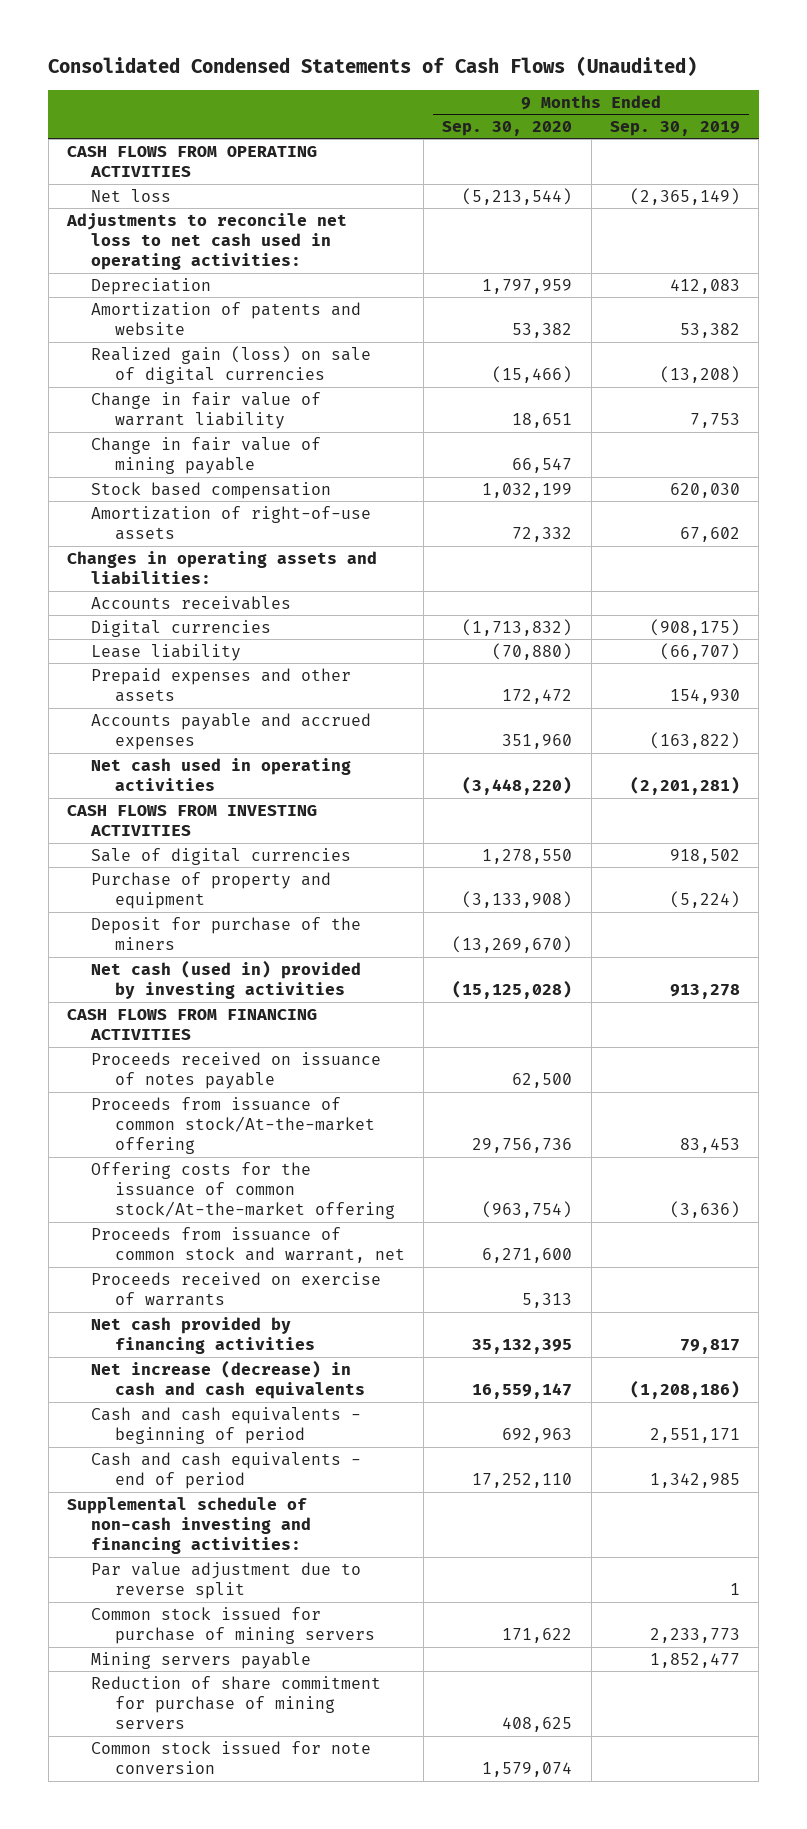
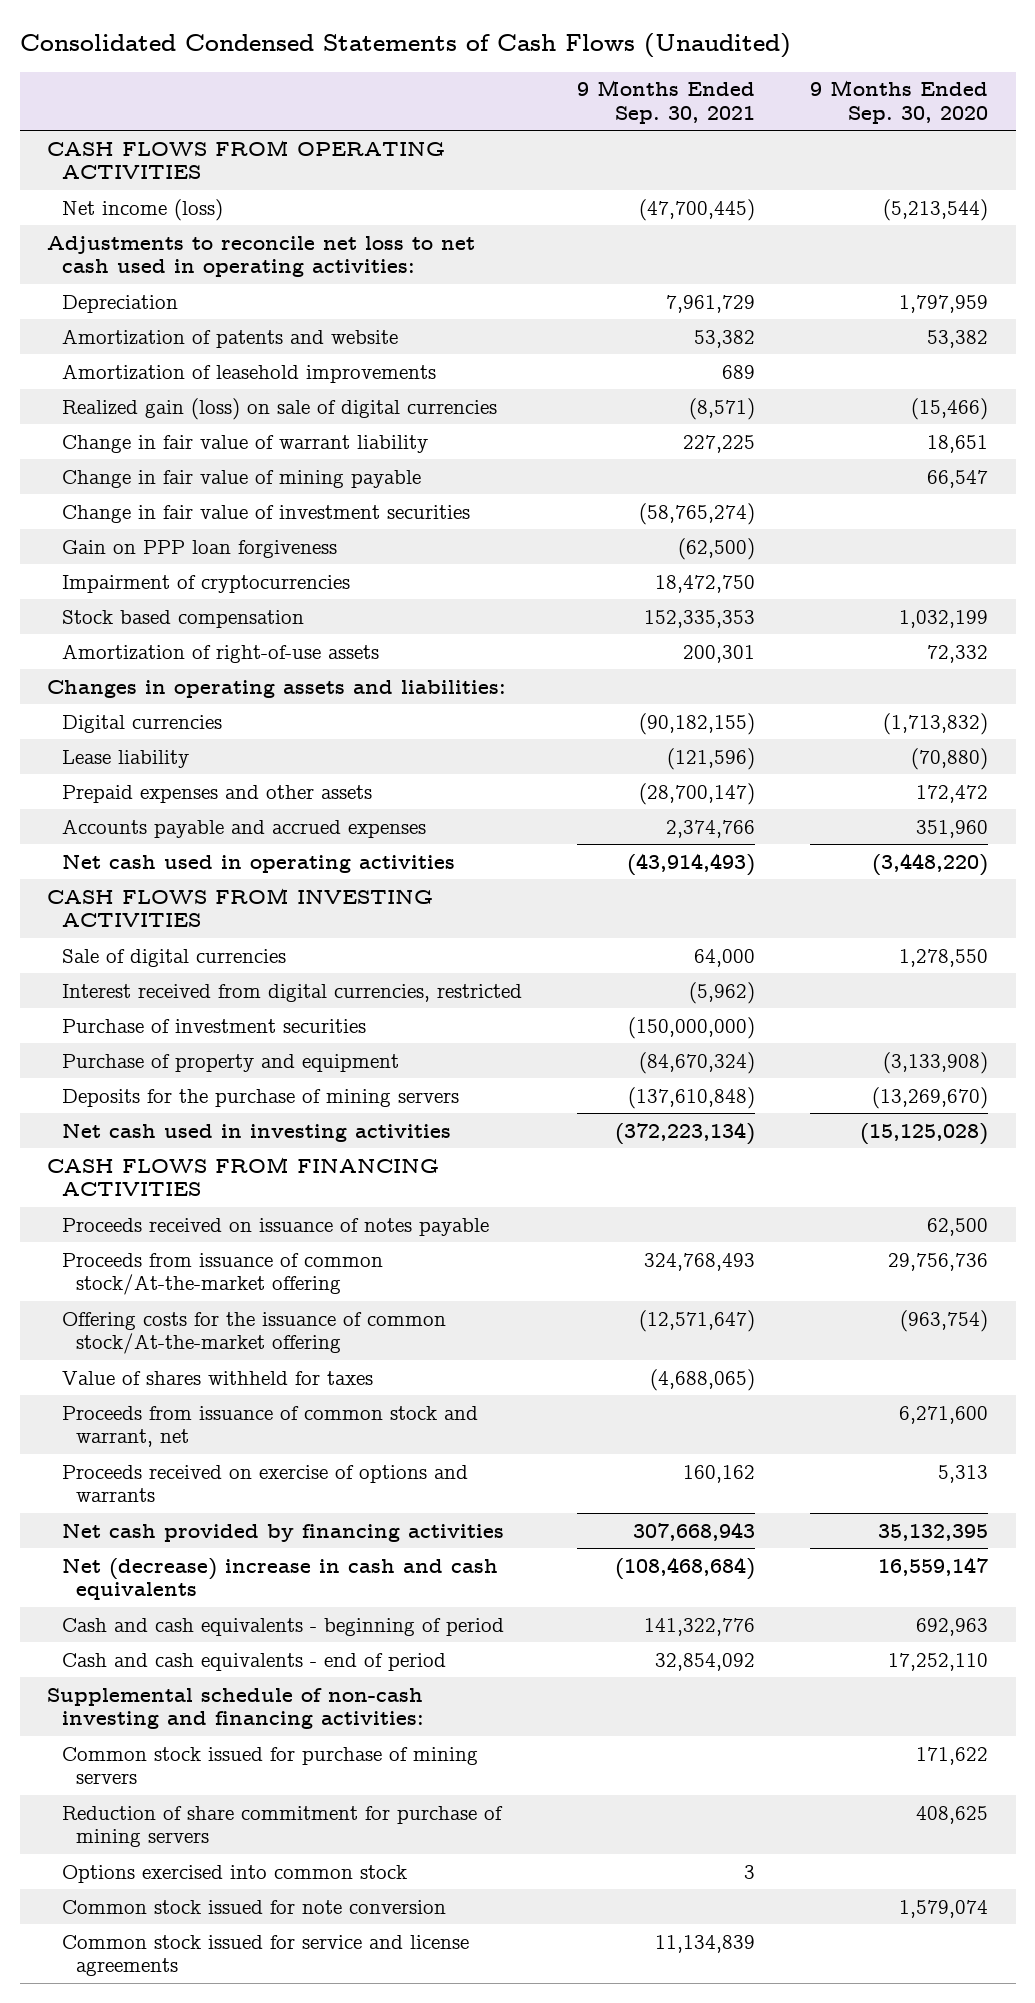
[609,120,740,136] Sep. 30, 2019 -> none
none -> [576,80,755,124] 9 Months Ended Sep. 30, 2021
[90,188,171,202] Net loss -> [61,198,223,221] Net income (loss)
none -> [61,363,436,383] Amortization of leasehold improvements
none -> [61,504,470,523] Change in fair value of investment securities
none -> [61,539,337,558] Gain on PPP loan forgiveness
none -> [61,574,350,593] Impairment of cryptocurrencies
[90,595,291,610] Accounts receivables -> none
none -> [61,983,522,1002] Interest received from digital currencies, restricted
none -> [61,1018,366,1033] Purchase of investment securities
[90,916,361,951] Deposit for purchase of the miners -> [61,1088,459,1107] Deposits for the purchase of mining servers
[90,959,361,1000] Net cash (used in) provided by investing activities -> [61,1122,451,1142] Net cash used in investing activities
none -> [61,1370,373,1385] Value of shares withheld for taxes
[90,1271,381,1307] Proceeds received on exercise of warrants -> [61,1464,468,1503] Proceeds received on exercise of options and warrants
[90,1359,365,1400] Net increase (decrease) in cash and cash equivalents -> [61,1557,498,1601] Net (decrease) increase in cash and cash equivalents
[90,1561,361,1600] Par value adjustment due to reverse split -> none
[90,1651,311,1669] Mining servers payable -> none
none -> [61,1864,407,1883] Options exercised into common stock
none -> [61,1934,469,1977] Common stock issued for service and license agreements

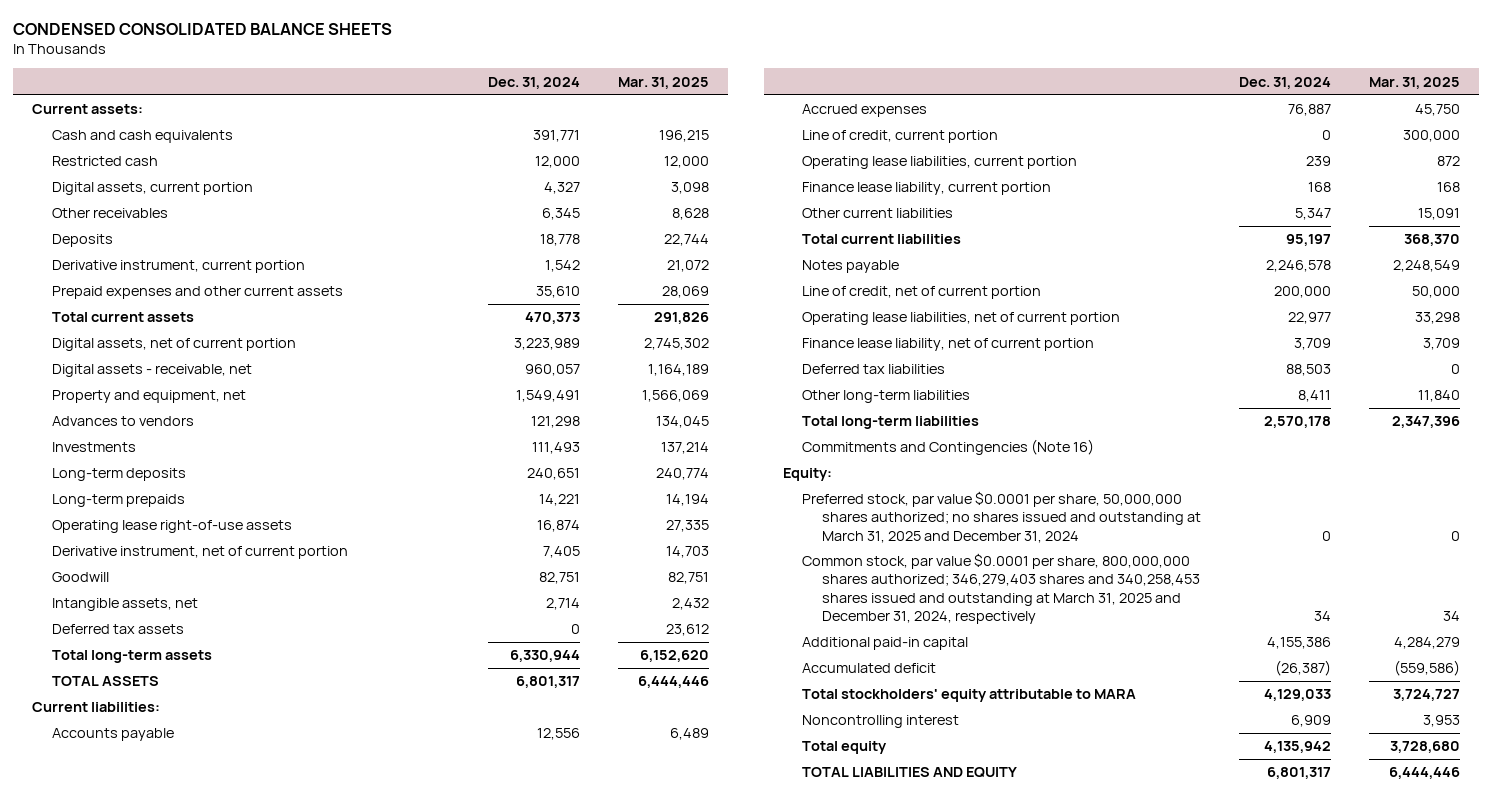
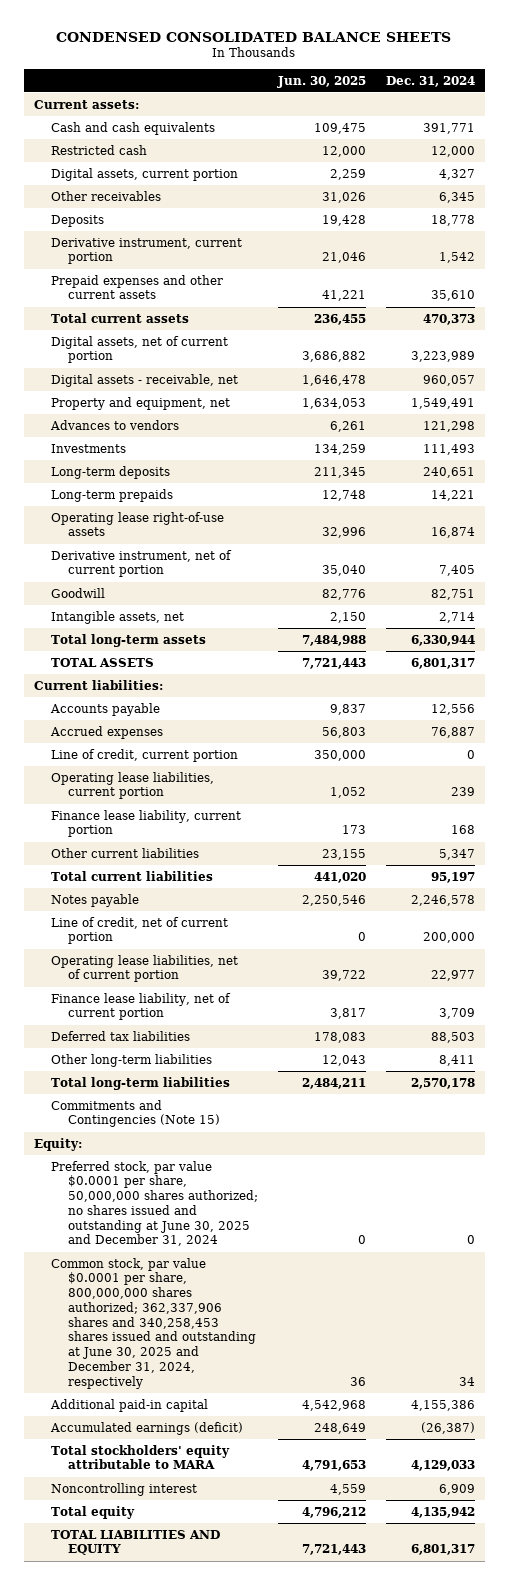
[618,76,710,89] Mar. 31, 2025 -> none
none -> [276,75,366,88] Jun. 30, 2025
[51,624,184,635] Deferred tax assets -> none
[802,439,1095,456] Commitments and Contingencies (Note 16) -> [50,1099,220,1128] Commitments and Contingencies (Note 15)
[802,491,1202,543] Preferred stock, par value $0.0001 per share, 50,000,000 shares authorized; no shares issued and outstanding at March 31, 2025 and December 31, 2024 -> [50,1160,258,1247] Preferred stock, par value $0.0001 per share, 50,000,000 shares authorized; no shares issued and outstanding at June 30, 2025 and December 31, 2024
[802,553,1201,624] Common stock, par value $0.0001 per share, 800,000,000 shares authorized; 346,279,403 shares and 340,258,453 shares issued and outstanding at March 31, 2025 and December 31, 2024, respectively -> [50,1257,256,1389] Common stock, par value $0.0001 per share, 800,000,000 shares authorized; 362,337,906 shares and 340,258,453 shares issued and outstanding at June 30, 2025 and December 31, 2024, respectively
[802,663,937,674] Accumulated deficit -> [49,1421,243,1435] Accumulated earnings (deficit)

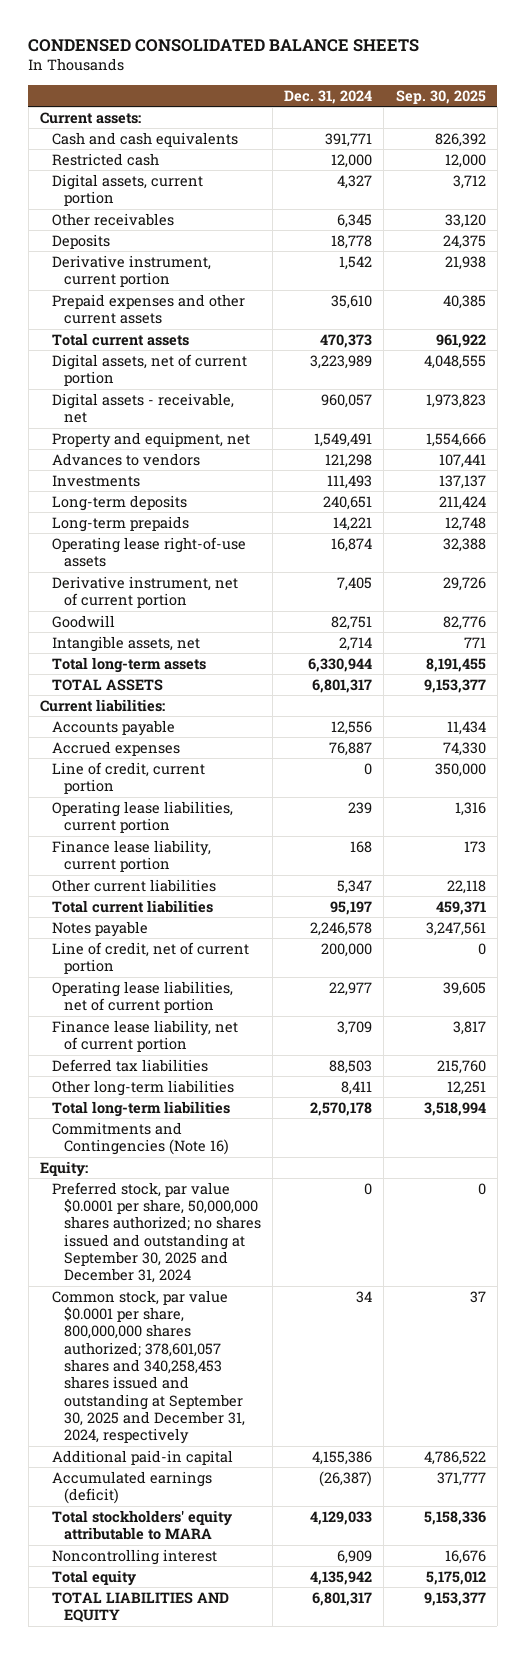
[276,75,366,88] Jun. 30, 2025 -> none
none -> [395,89,486,104] Sep. 30, 2025
[50,1099,220,1128] Commitments and Contingencies (Note 15) -> [51,1121,229,1156] Commitments and Contingencies (Note 16)
[50,1160,258,1247] Preferred stock, par value $0.0001 per share, 50,000,000 shares authorized; no shares issued and outstanding at June 30, 2025 and December 31, 2024 -> [51,1181,261,1284] Preferred stock, par value $0.0001 per share, 50,000,000 shares authorized; no shares issued and outstanding at September 30, 2025 and December 31, 2024
[50,1257,256,1389] Common stock, par value $0.0001 per share, 800,000,000 shares authorized; 362,337,906 shares and 340,258,453 shares issued and outstanding at June 30, 2025 and December 31, 2024, respectively -> [51,1289,245,1445] Common stock, par value $0.0001 per share, 800,000,000 shares authorized; 378,601,057 shares and 340,258,453 shares issued and outstanding at September 30, 2025 and December 31, 2024, respectively

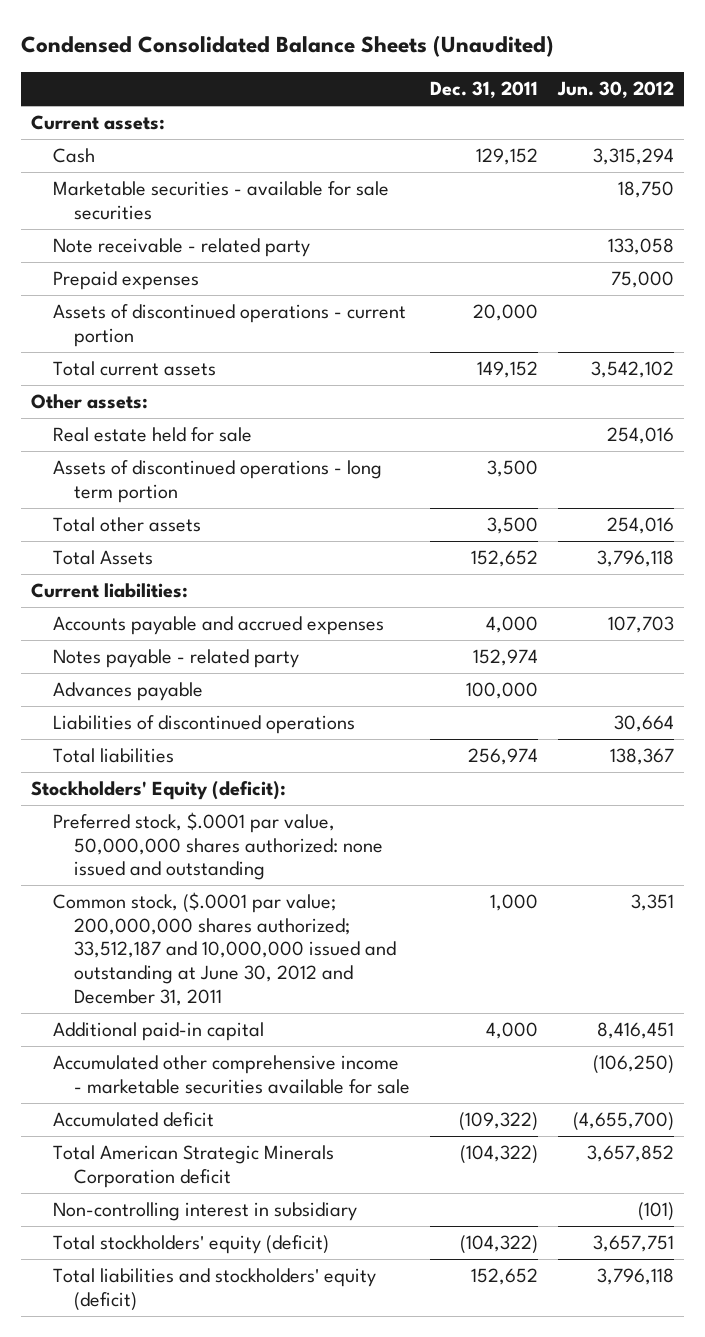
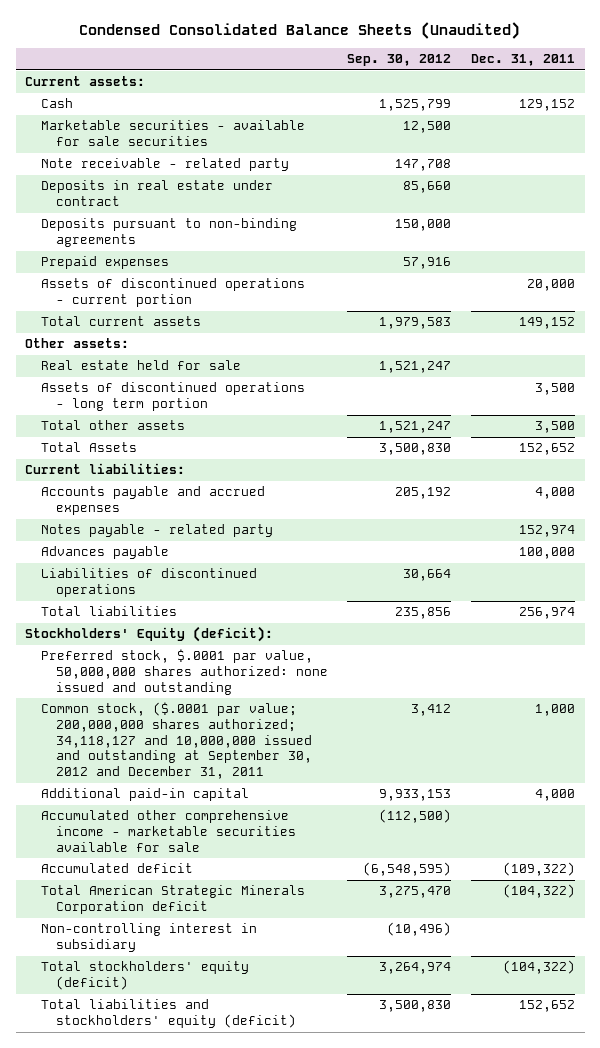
[556,81,674,99] Jun. 30, 2012 -> none
none -> [347,54,452,67] Sep. 30, 2012
none -> [40,180,273,207] Deposits in real estate under contract
none -> [40,218,297,248] Deposits pursuant to non-binding agreements
[52,892,396,1006] Common stock, ($.0001 par value; 200,000,000 shares authorized; 33,512,187 and 10,000,000 issued and outstanding at June 30, 2012 and December 31, 2011 -> [40,702,312,780] Common stock, ($.0001 par value; 200,000,000 shares authorized; 34,118,127 and 10,000,000 issued and outstanding at September 30, 2012 and December 31, 2011

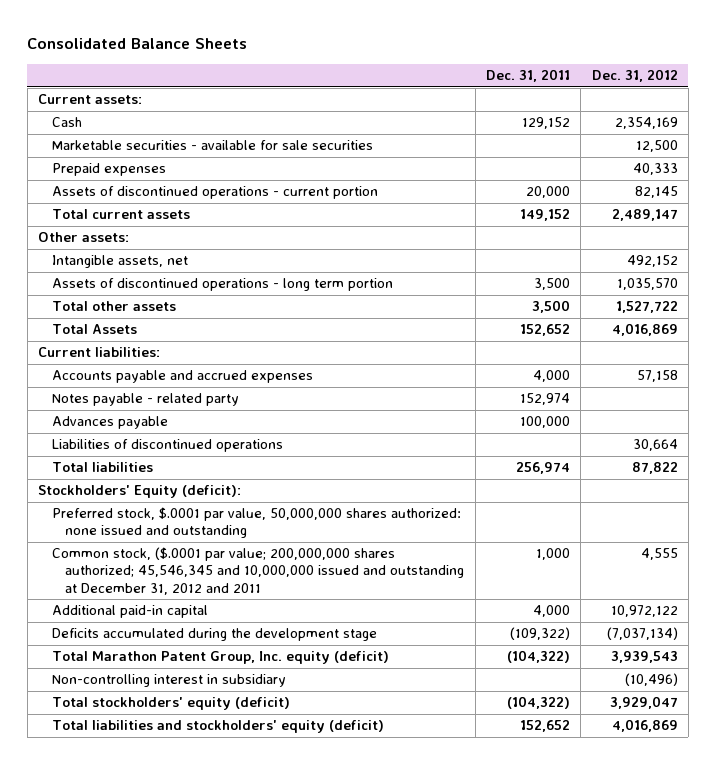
[79,22,521,40] Condensed Consolidated Balance Sheets (Unaudited) -> [27,38,248,50] Consolidated Balance Sheets
[347,54,452,67] Sep. 30, 2012 -> none
none -> [591,69,678,83] Dec. 31, 2012
[40,158,289,172] Note receivable - related party -> none
[40,180,273,207] Deposits in real estate under contract -> none
[40,218,297,248] Deposits pursuant to non-binding agreements -> none
[40,360,241,371] Real estate held for sale -> none
none -> [51,255,188,269] Intangible assets, net
[40,702,312,780] Common stock, ($.0001 par value; 200,000,000 shares authorized; 34,118,127 and 10,000,000 issued and outstanding at September 30, 2012 and December 31, 2011 -> [51,547,465,595] Common stock, ($.0001 par value; 200,000,000 shares authorized; 45,546,345 and 10,000,000 issued and outstanding at December 31, 2012 and 2011
[40,810,296,852] Accumulated other comprehensive income - marketable securities available for sale -> none
[40,863,193,874] Accumulated deficit -> [51,628,377,642] Deficits accumulated during the development stage
[40,885,305,915] Total American Strategic Minerals Corporation deficit -> [51,651,389,665] Total Marathon Patent Group, Inc. equity (deficit)

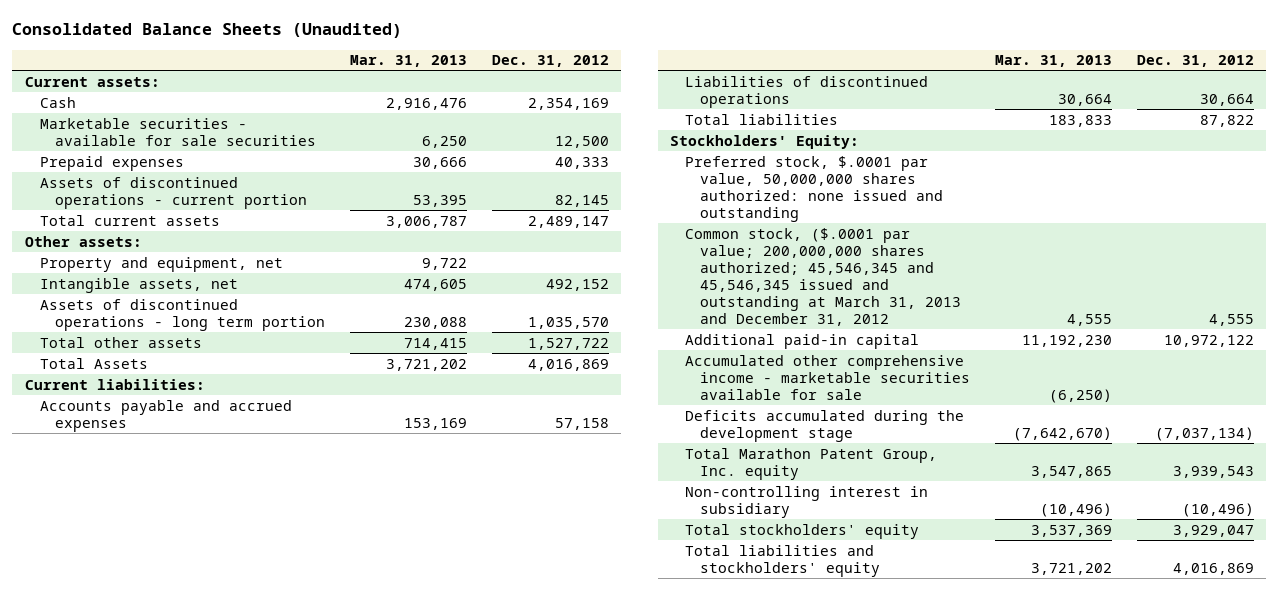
[27,38,248,50] Consolidated Balance Sheets -> [12,22,403,38] Consolidated Balance Sheets (Unaudited)
[485,69,570,83] Dec. 31, 2011 -> none
none -> [349,55,467,68] Mar. 31, 2013
none -> [39,256,283,272] Property and equipment, net
[51,393,239,407] Notes payable - related party -> none
[51,416,168,430] Advances payable -> none
[38,485,242,499] Stockholders' Equity (deficit): -> [670,134,860,149] Stockholders' Equity:
[51,547,465,595] Common stock, ($.0001 par value; 200,000,000 shares authorized; 45,546,345 and 10,000,000 issued and outstanding at December 31, 2012 and 2011 -> [684,227,961,326] Common stock, ($.0001 par value; 200,000,000 shares authorized; 45,546,345 and 45,546,345 issued and outstanding at March 31, 2013 and December 31, 2012
none -> [684,354,970,400] Accumulated other comprehensive income - marketable securities available for sale
[51,651,389,665] Total Marathon Patent Group, Inc. equity (deficit) -> [684,447,937,480] Total Marathon Patent Group, Inc. equity
[51,697,290,711] Total stockholders' equity (deficit) -> [684,523,919,539] Total stockholders' equity
[51,720,384,734] Total liabilities and stockholders' equity (deficit) -> [684,544,880,577] Total liabilities and stockholders' equity

